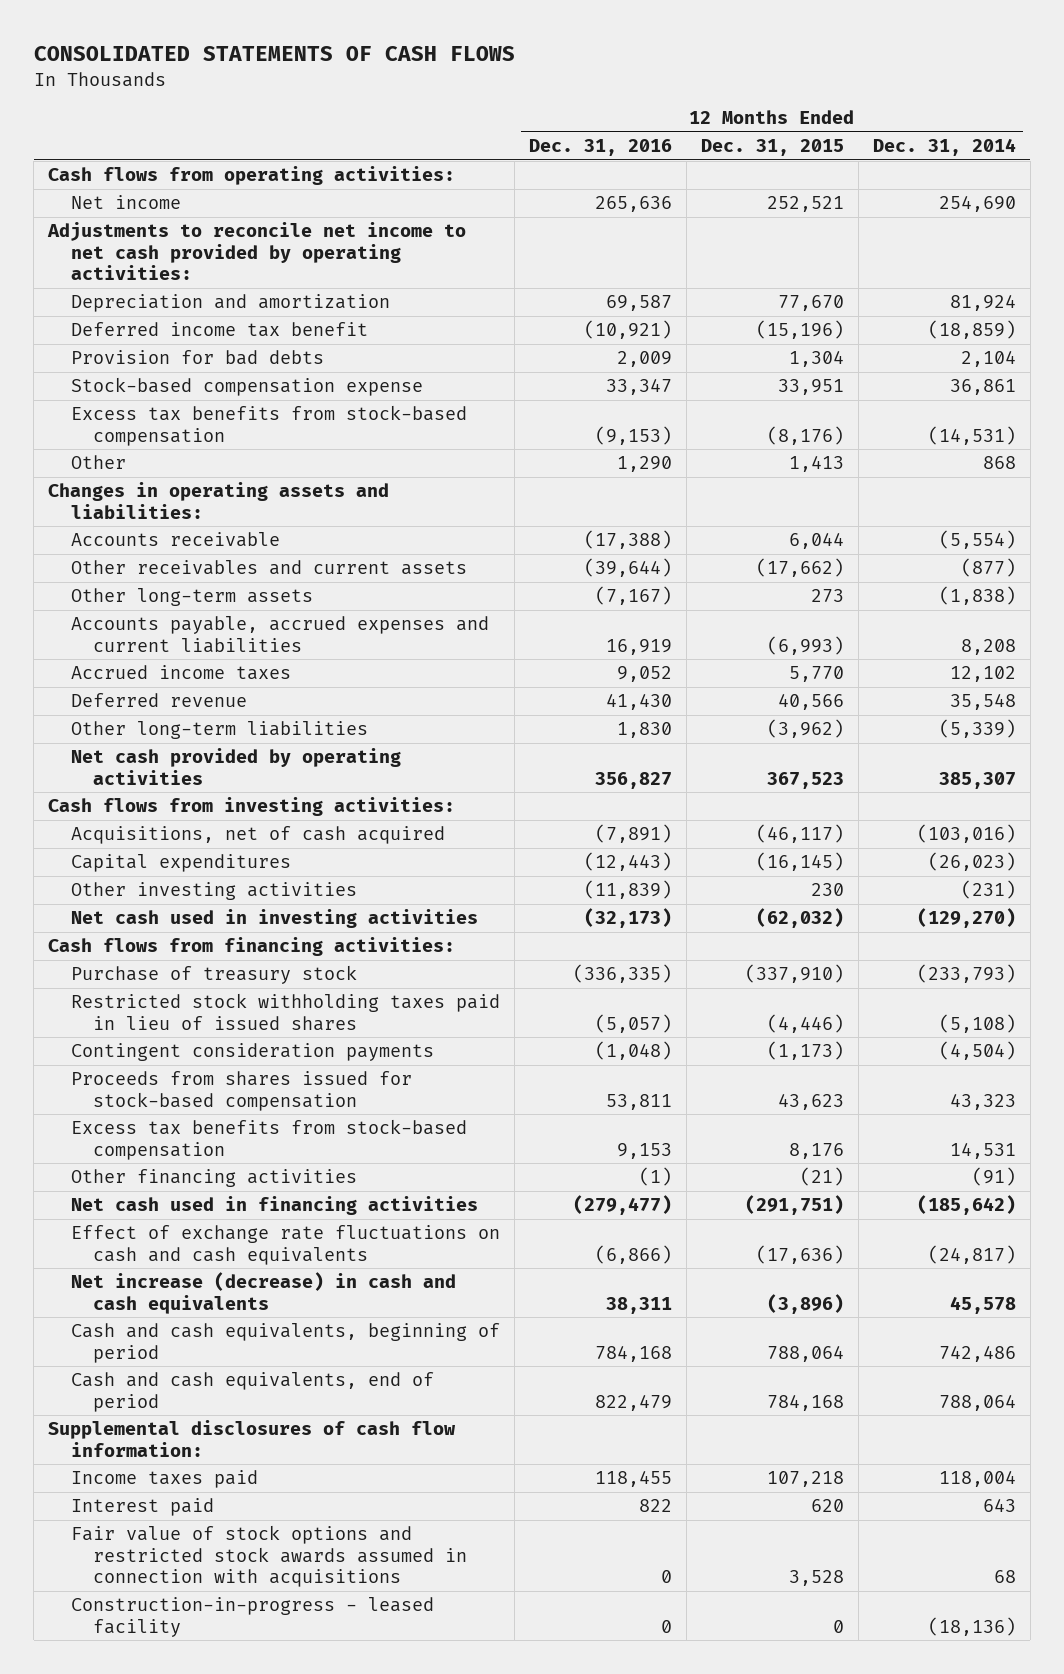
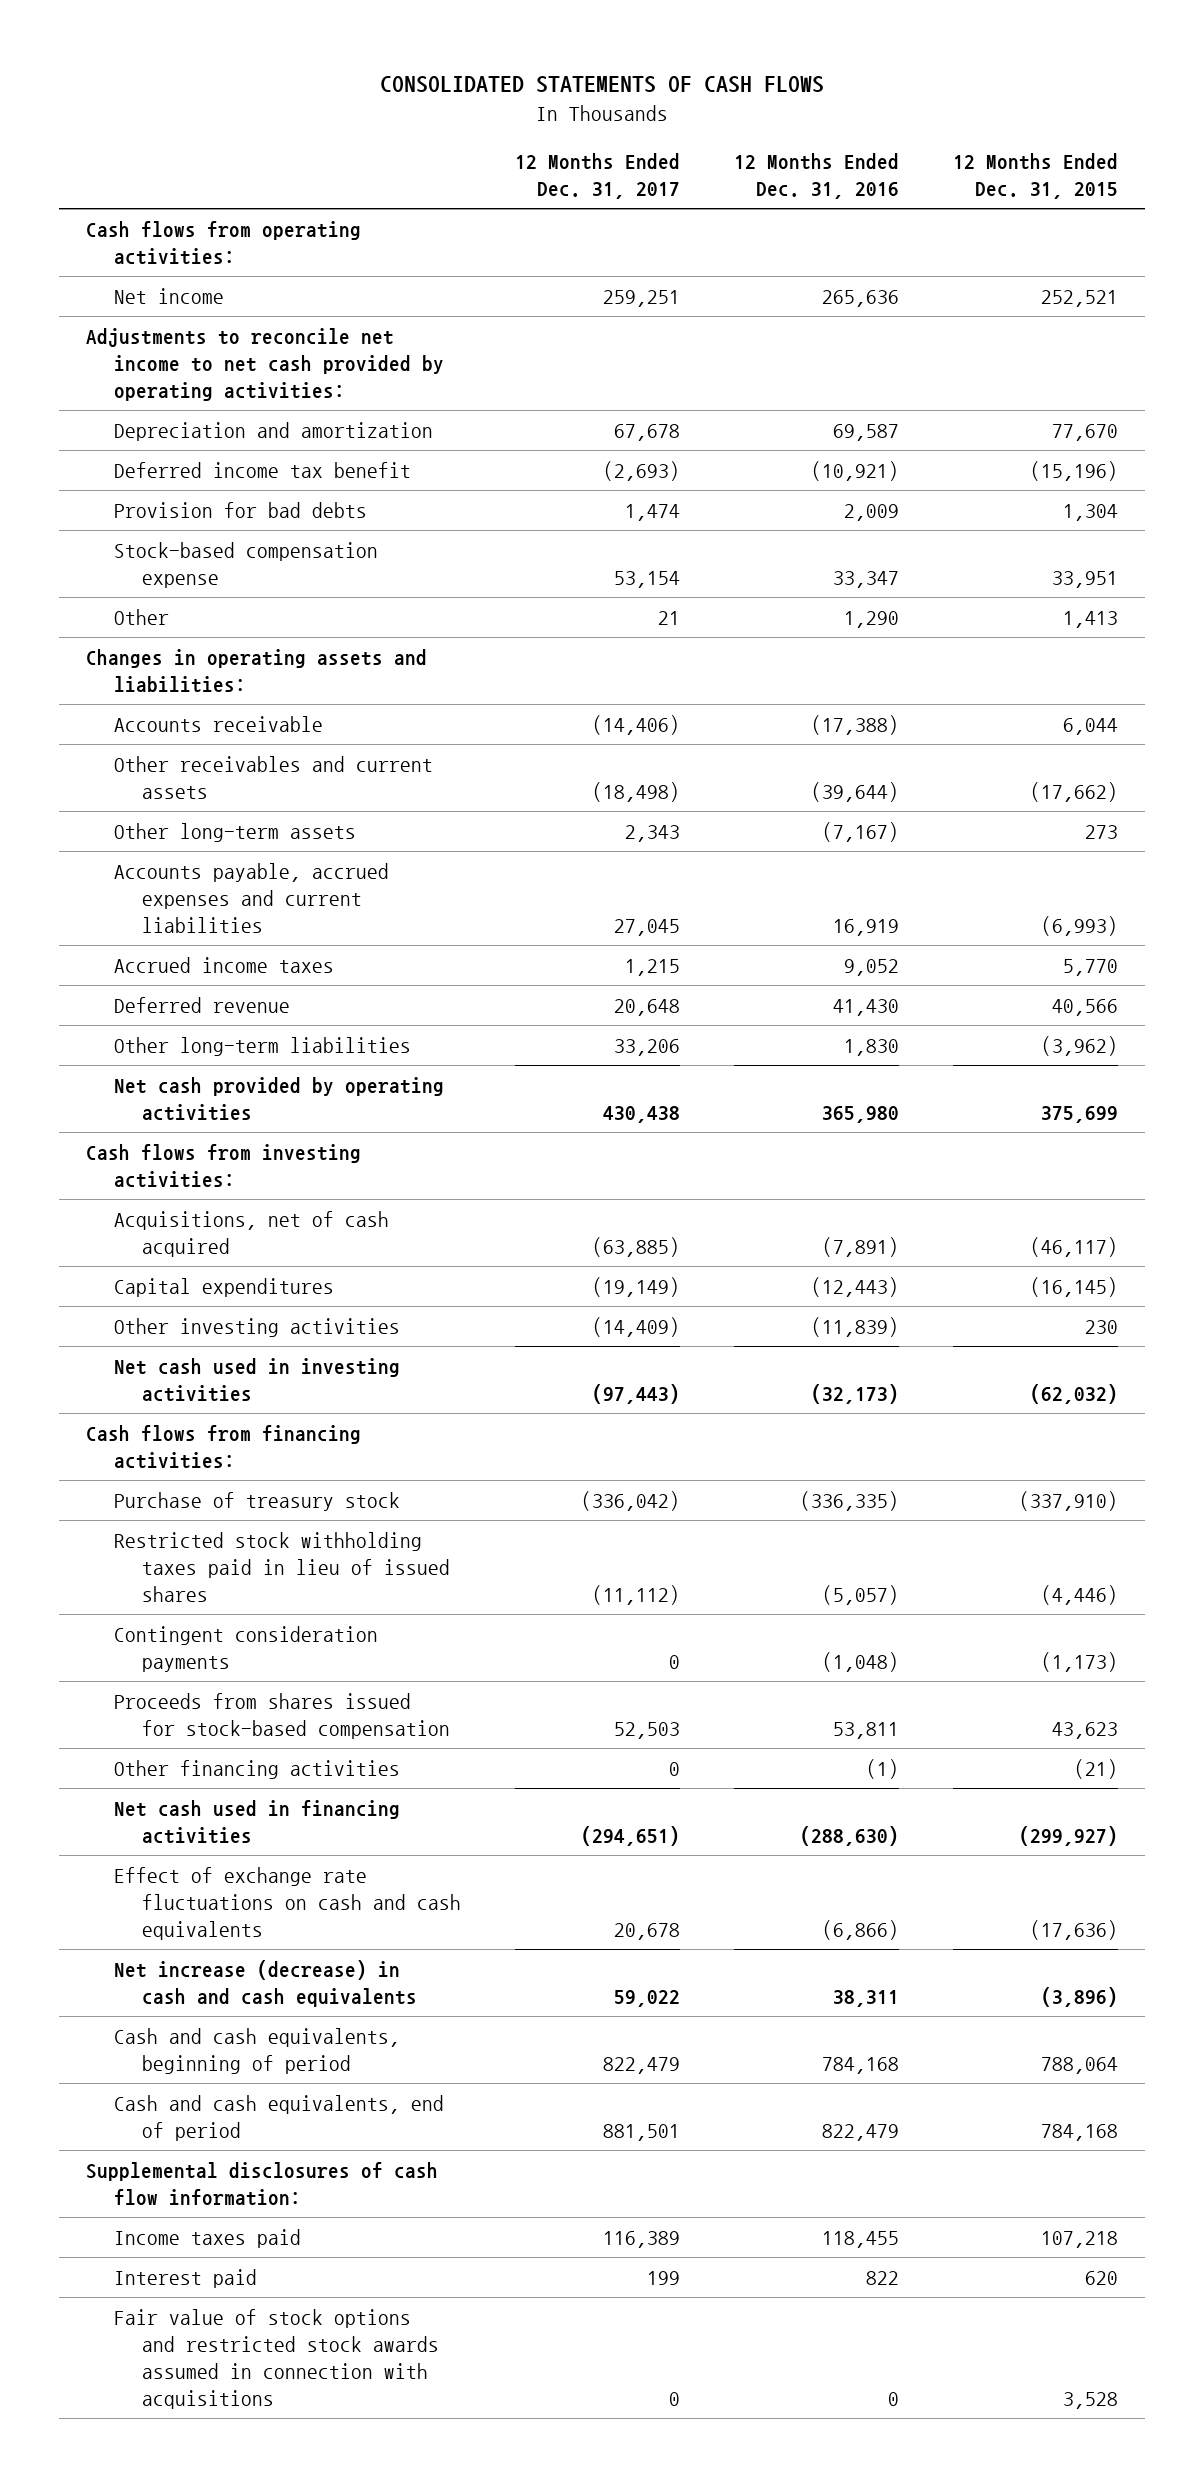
[872,138,1016,157] Dec. 31, 2014 -> none
none -> [514,152,680,199] 12 Months Ended Dec. 31, 2017
[70,405,467,446] Excess tax benefits from stock-based compensation -> none
[594,771,672,789] 356,827 -> [821,1105,899,1123] 365,980
[766,771,844,789] 367,523 -> [1040,1105,1118,1123] 375,699
[70,1119,467,1160] Excess tax benefits from stock-based compensation -> none
[572,1195,672,1216] (279,477) -> [799,1825,899,1846] (288,630)
[744,1195,844,1216] (291,751) -> [1018,1825,1118,1846] (299,927)
[70,1597,434,1637] Construction-in-progress - leased facility -> none

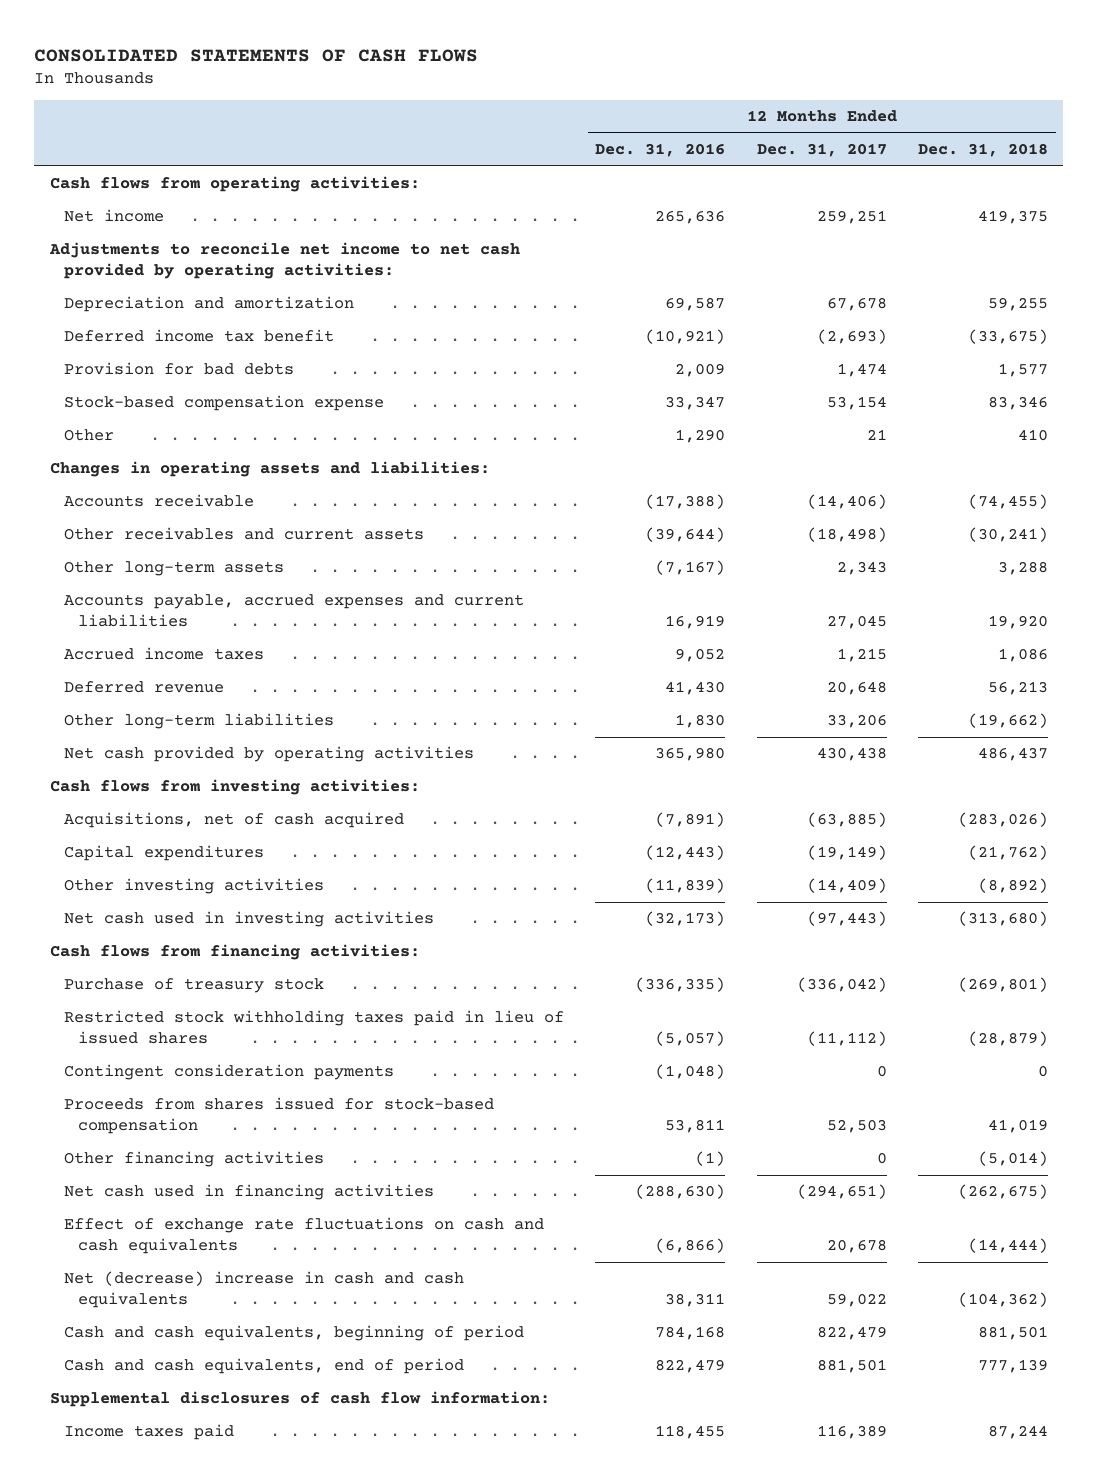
[952,152,1118,199] 12 Months Ended Dec. 31, 2015 -> none
none -> [917,143,1048,158] Dec. 31, 2018
[113,1959,417,2007] Net increase (decrease) in cash and cash equivalents -> [64,1271,465,1309] Net (decrease) increase in cash and cash equivalents
[113,2268,257,2288] Interest paid -> none
[113,2308,439,2409] Fair value of stock options and restricted stock awards assumed in connection with acquisitions -> none

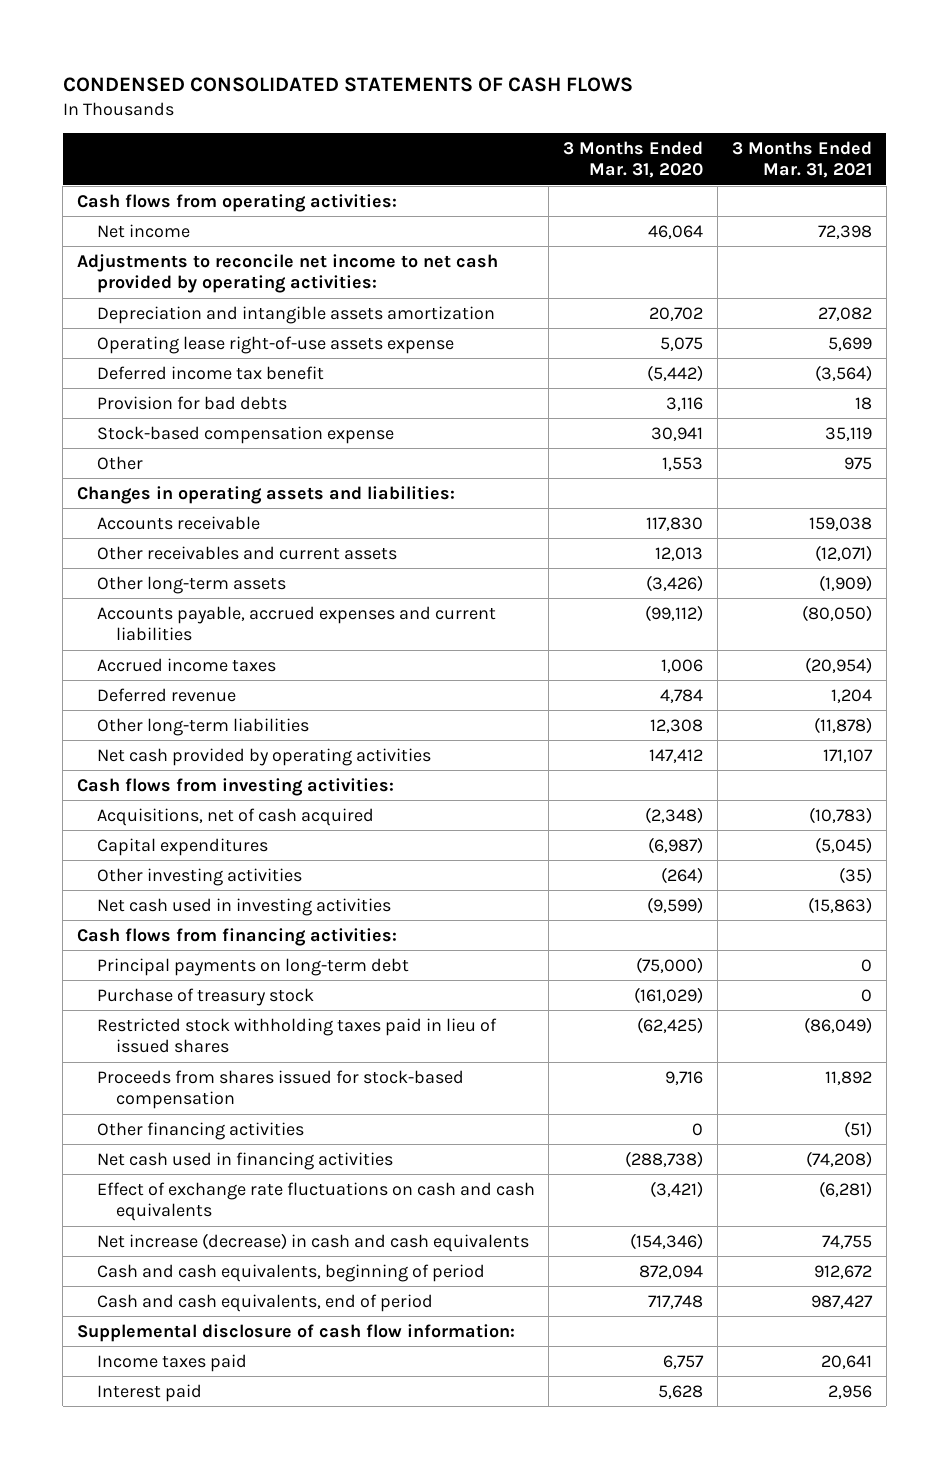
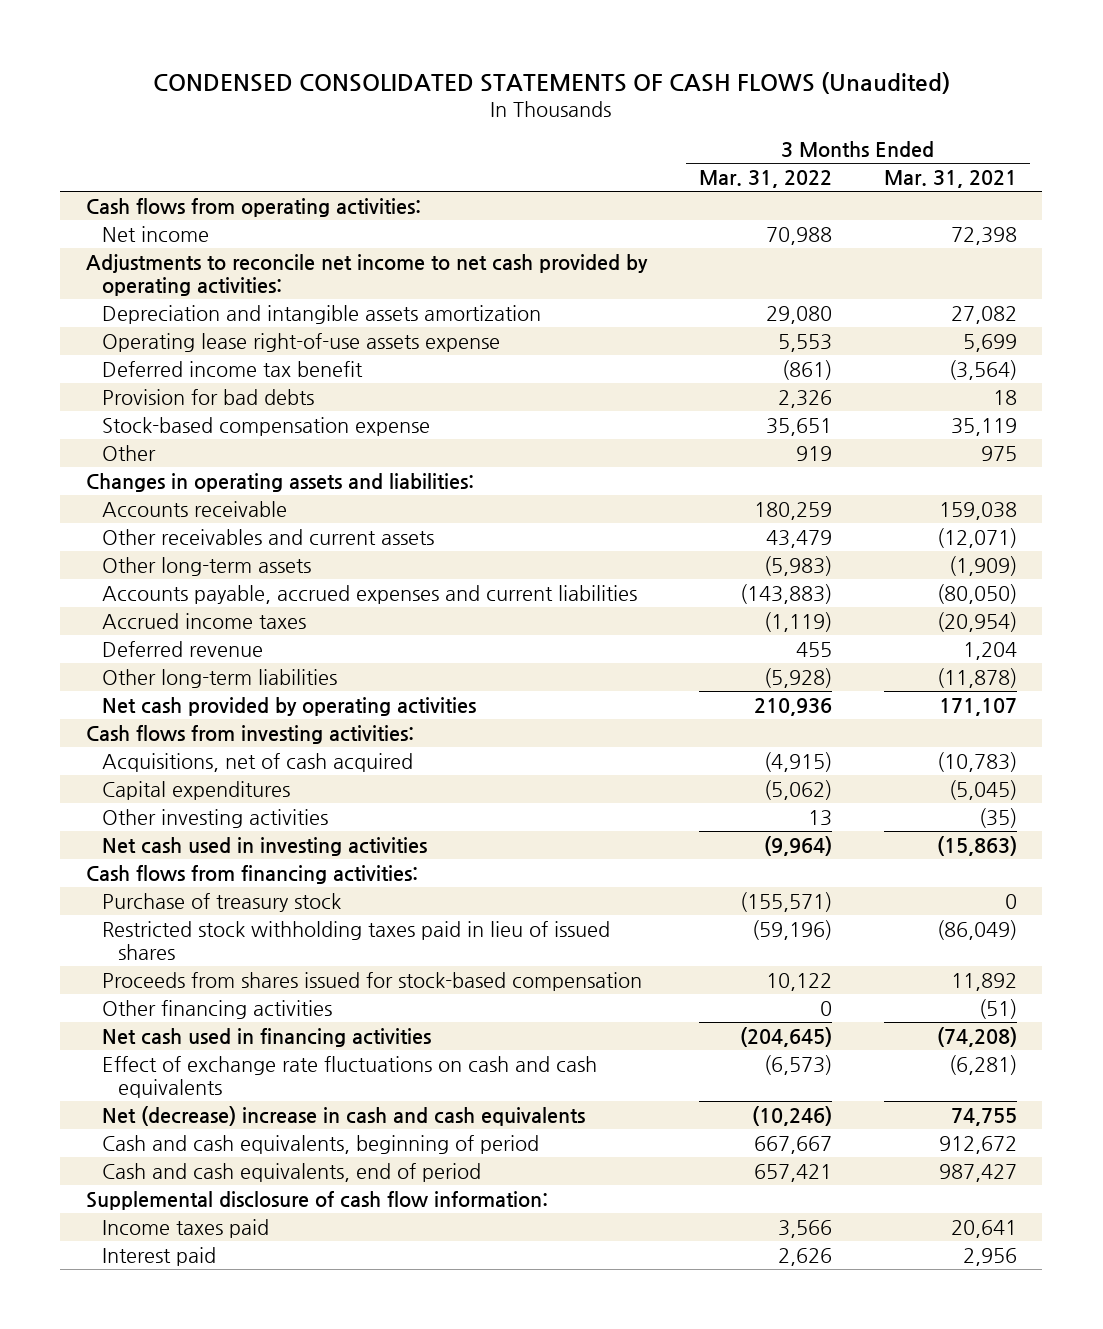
[62,76,633,92] CONDENSED CONSOLIDATED STATEMENTS OF CASH FLOWS -> [153,72,951,95] CONDENSED CONSOLIDATED STATEMENTS OF CASH FLOWS (Unaudited)
[563,140,704,179] 3 Months Ended Mar. 31, 2020 -> none
none -> [698,170,832,189] Mar. 31, 2022
[96,957,409,976] Principal payments on long-term debt -> none
[96,1232,529,1252] Net increase (decrease) in cash and cash equivalents -> [102,1105,586,1126] Net (decrease) increase in cash and cash equivalents

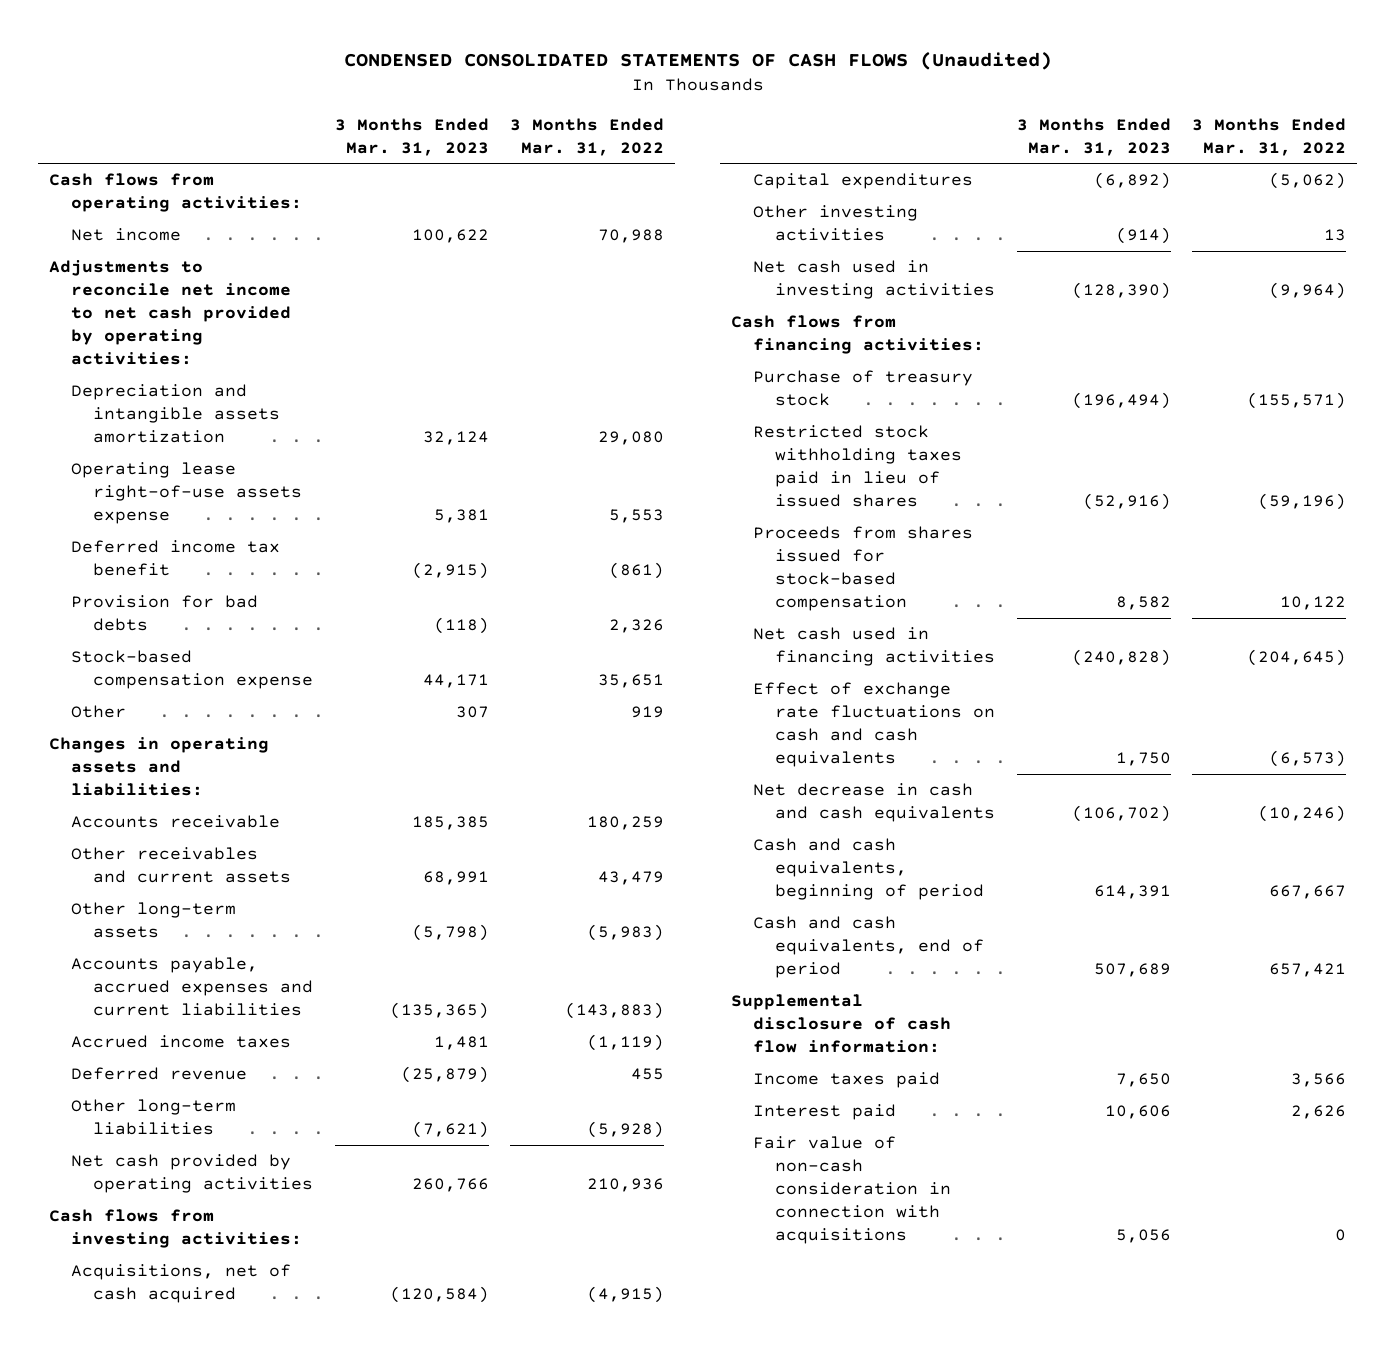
[883,170,1017,189] Mar. 31, 2021 -> none
none -> [334,117,489,156] 3 Months Ended Mar. 31, 2023
[102,999,333,1019] Other financing activities -> none
[102,1105,586,1126] Net (decrease) increase in cash and cash equivalents -> [753,783,996,823] Net decrease in cash and cash equivalents
none -> [753,1136,952,1244] Fair value of non-cash consideration in connection with acquisitions

